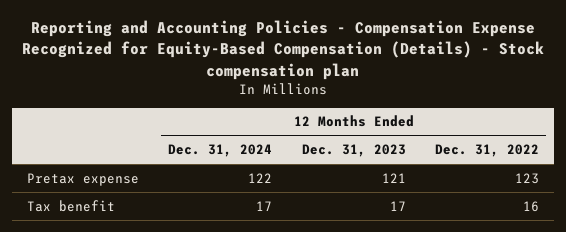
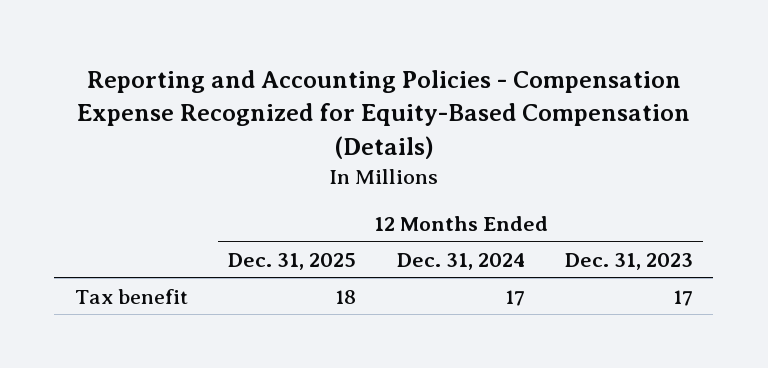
[21,20,544,80] Reporting and Accounting Policies - Compensation Expense Recognized for Equity-Based Compensation (Details) - Stock compensation plan -> [76,69,690,159] Reporting and Accounting Policies - Compensation Expense Recognized for Equity-Based Compensation (Details)
[435,144,540,158] Dec. 31, 2022 -> none
none -> [228,252,357,270] Dec. 31, 2025
[26,172,139,186] Pretax expense -> none

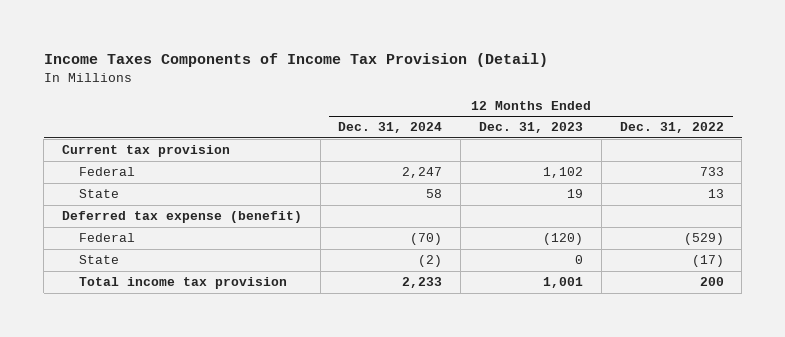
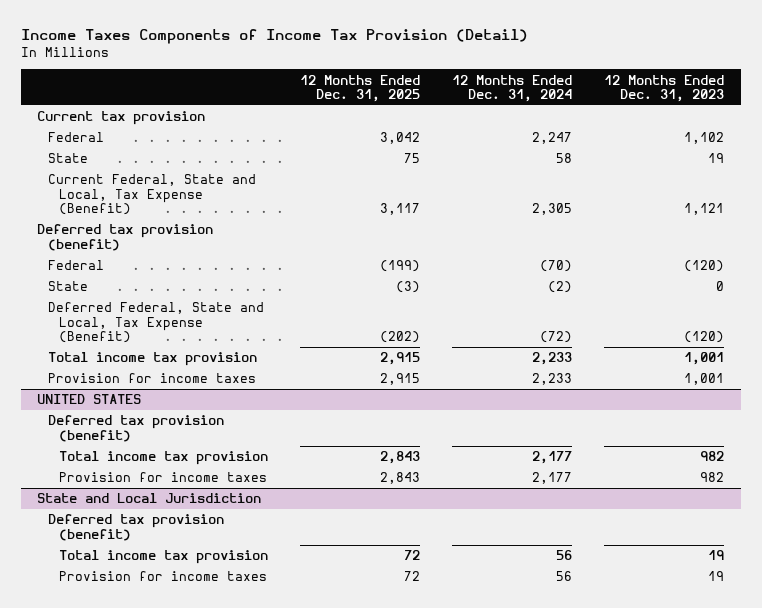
[619,122,724,134] Dec. 31, 2022 -> none
none -> [299,74,420,102] 12 Months Ended Dec. 31, 2025
none -> [47,174,256,215] Current Federal, State and Local, Tax Expense (Benefit)
[61,211,302,224] Deferred tax expense (benefit) -> [37,224,214,251] Deferred tax provision (benefit)
none -> [47,302,264,343] Deferred Federal, State and Local, Tax Expense (Benefit)
none -> [47,373,256,384] Provision for income taxes
none -> [37,394,142,405] UNITED STATES
none -> [47,415,224,442] Deferred tax provision (benefit)
none -> [58,451,268,466] Total income tax provision
none -> [58,472,267,483] Provision for income taxes
none -> [37,493,262,504] State and Local Jurisdiction
none -> [47,514,224,541] Deferred tax provision (benefit)
none -> [58,550,268,565] Total income tax provision
none -> [58,571,267,582] Provision for income taxes

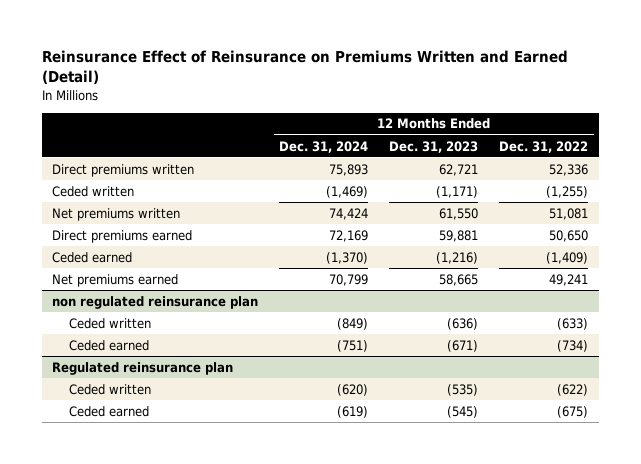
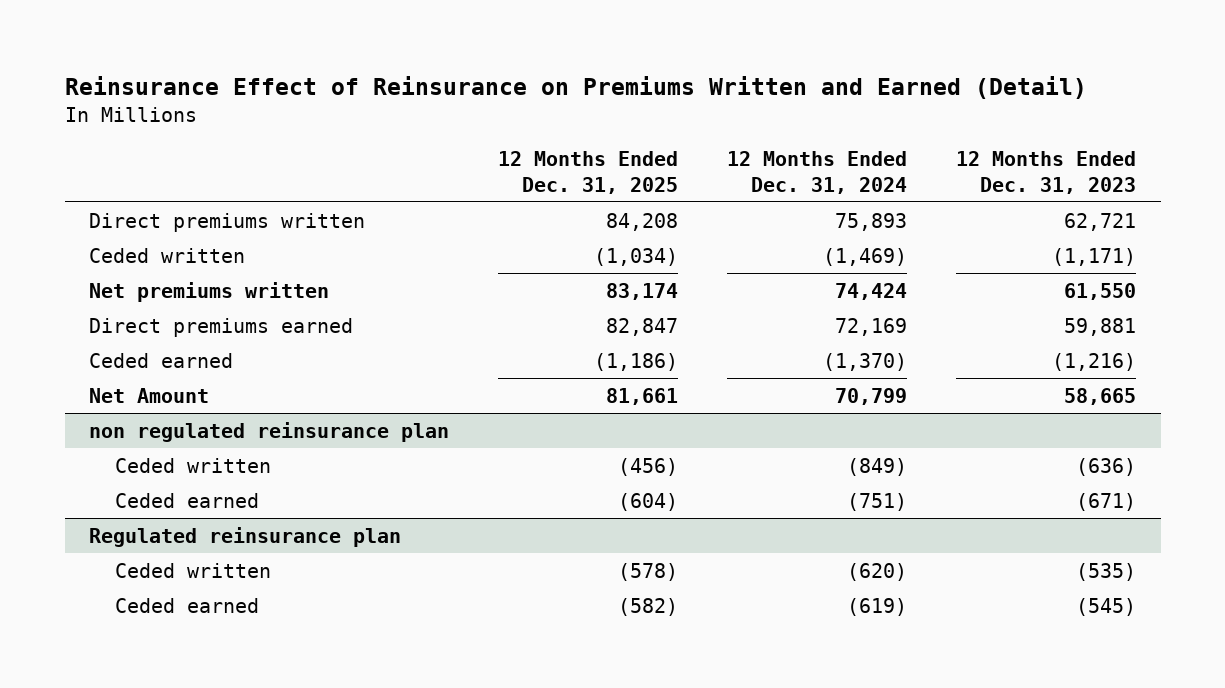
[499,140,589,153] Dec. 31, 2022 -> none
none -> [498,151,679,194] 12 Months Ended Dec. 31, 2025
[52,273,179,287] Net premiums earned -> [89,387,210,403] Net Amount

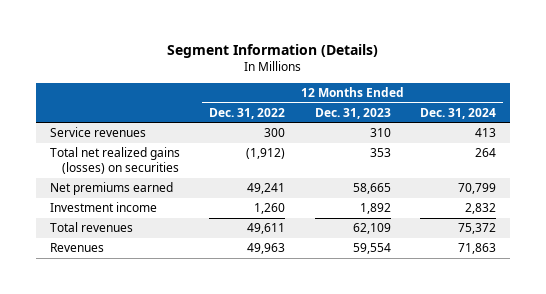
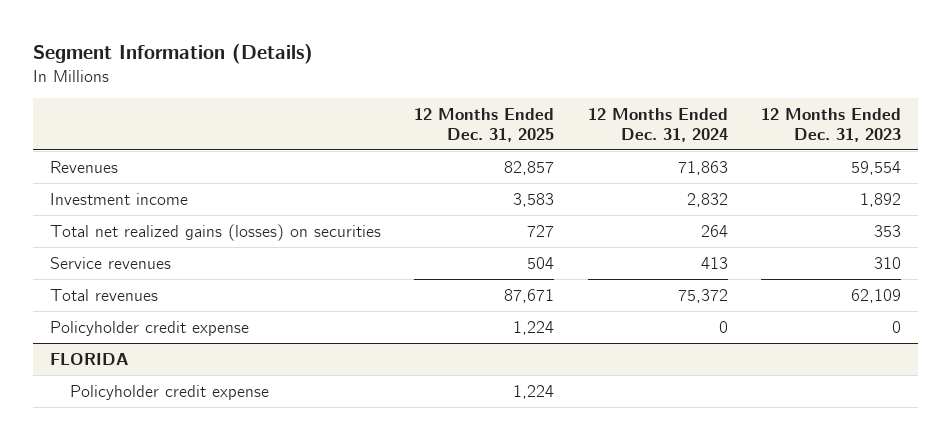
[209,107,286,119] Dec. 31, 2022 -> none
none -> [414,107,555,142] 12 Months Ended Dec. 31, 2025
[50,182,174,196] Net premiums earned -> none
[50,243,105,253] Revenues -> [49,160,118,173] Revenues
[50,147,181,175] Total net realized gains (losses) on securities -> [49,223,381,241] Total net realized gains (losses) on securities
[50,127,147,138] Service revenues -> [49,256,171,269] Service revenues
none -> [49,320,249,336] Policyholder credit expense
none -> [49,352,128,365] FLORIDA
none -> [69,384,269,400] Policyholder credit expense

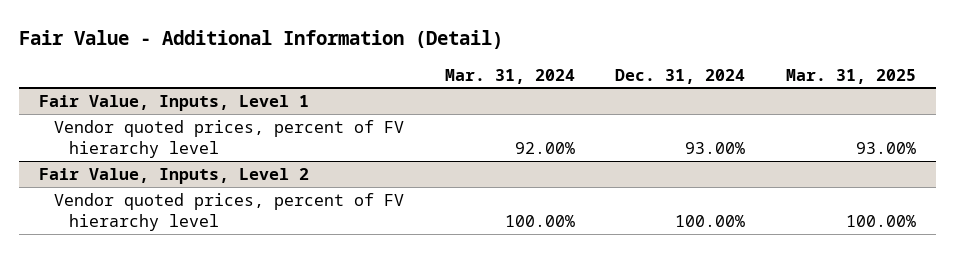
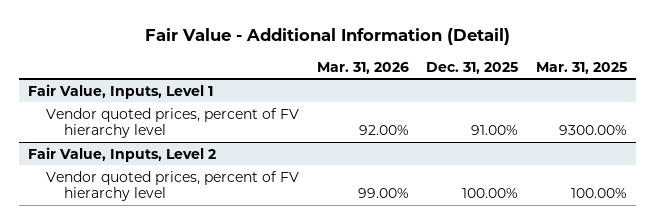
[444,68,575,84] Mar. 31, 2024 -> none
[615,68,746,84] Dec. 31, 2024 -> none
none -> [316,61,409,74] Mar. 31, 2026
none -> [426,61,519,74] Dec. 31, 2025
[856,142,917,155] 93.00% -> [559,125,628,136] 9300.00%

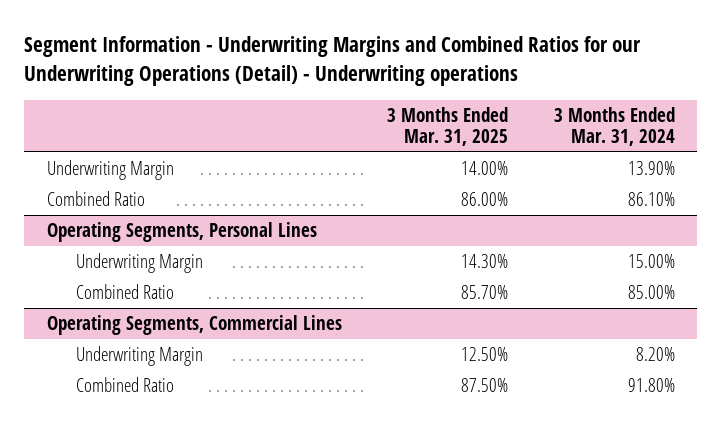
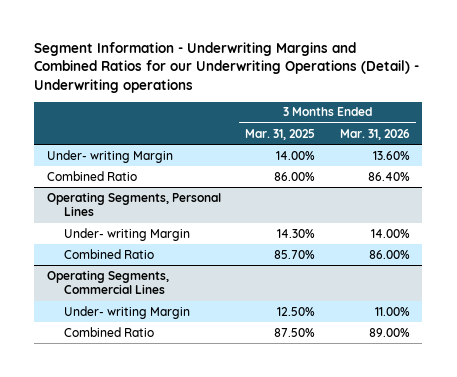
[553,106,675,147] 3 Months Ended Mar. 31, 2024 -> none
none -> [339,128,410,140] Mar. 31, 2026
[46,159,174,180] Underwriting Margin -> [46,149,173,163] Under- writing Margin
[75,252,203,273] Underwriting Margin -> [64,227,191,241] Under- writing Margin
[75,345,203,366] Underwriting Margin -> [64,305,191,319] Under- writing Margin

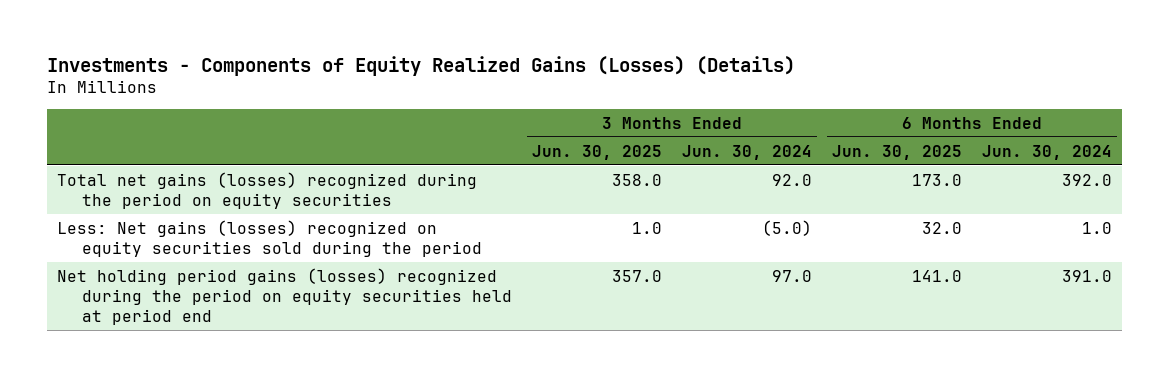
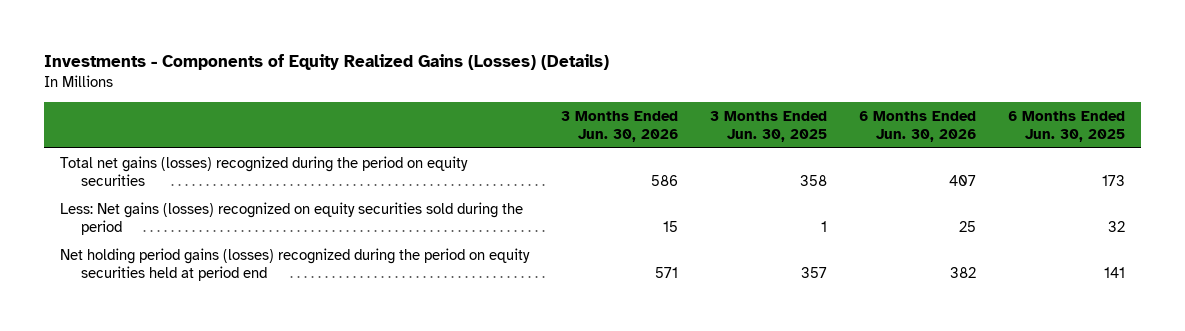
[681,144,812,160] Jun. 30, 2024 -> none
[981,144,1112,160] Jun. 30, 2024 -> none
none -> [561,111,679,142] 3 Months Ended Jun. 30, 2026
none -> [859,111,977,142] 6 Months Ended Jun. 30, 2026
[611,173,662,186] 358.0 -> [800,174,828,186] 358
[911,173,962,186] 173.0 -> [1102,174,1126,186] 173
[631,221,662,234] 1.0 -> [821,220,828,232] 1
[921,221,962,234] 32.0 -> [1108,220,1126,232] 32
[611,269,662,282] 357.0 -> [801,266,828,278] 357
[911,269,962,282] 141.0 -> [1104,266,1126,278] 141

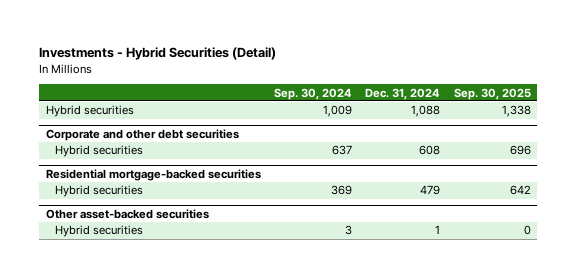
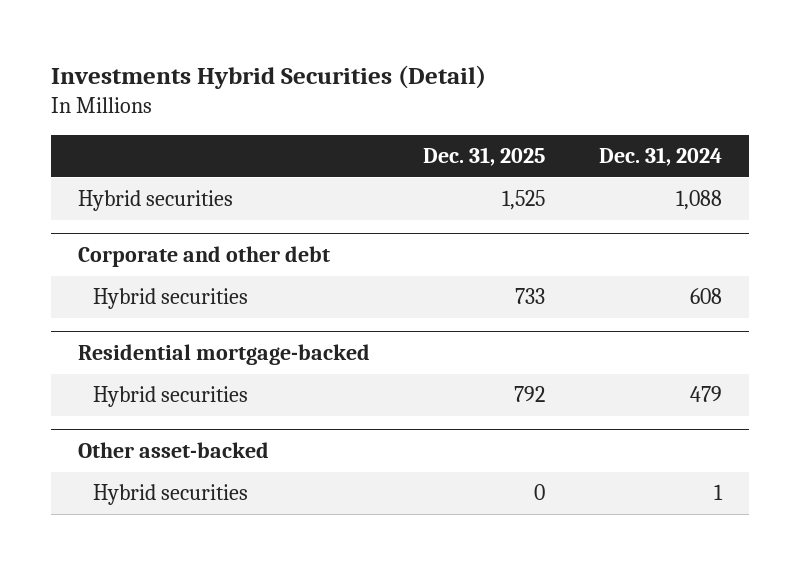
[39,47,277,61] Investments - Hybrid Securities (Detail) -> [50,65,486,90] Investments Hybrid Securities (Detail)
[274,87,353,100] Sep. 30, 2024 -> none
[453,87,531,100] Sep. 30, 2025 -> none
none -> [423,146,546,166] Dec. 31, 2025
[46,129,240,142] Corporate and other debt securities -> [77,245,330,267] Corporate and other debt
[46,169,262,182] Residential mortgage-backed securities -> [77,343,370,365] Residential mortgage-backed
[46,209,210,220] Other asset-backed securities -> [77,441,269,458] Other asset-backed

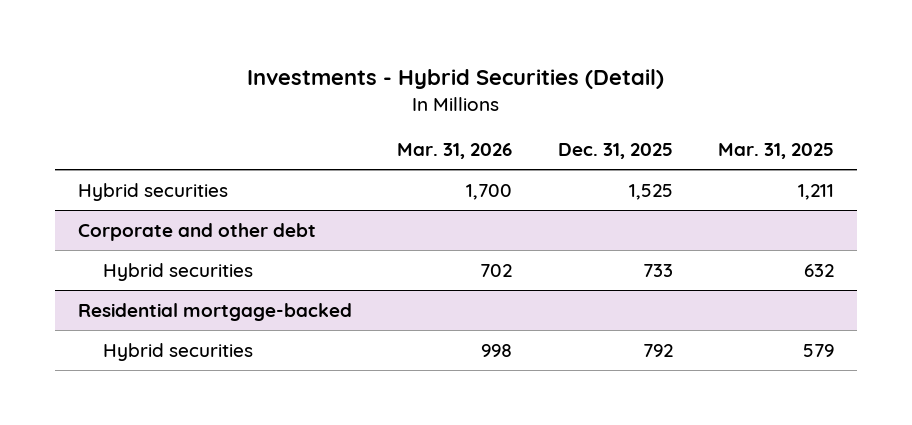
[50,65,486,90] Investments Hybrid Securities (Detail) -> [246,68,664,89] Investments - Hybrid Securities (Detail)
[598,146,722,166] Dec. 31, 2024 -> none
none -> [397,143,513,160] Mar. 31, 2026
none -> [717,143,834,160] Mar. 31, 2025
[77,441,269,458] Other asset-backed -> none
[93,484,249,506] Hybrid securities -> none

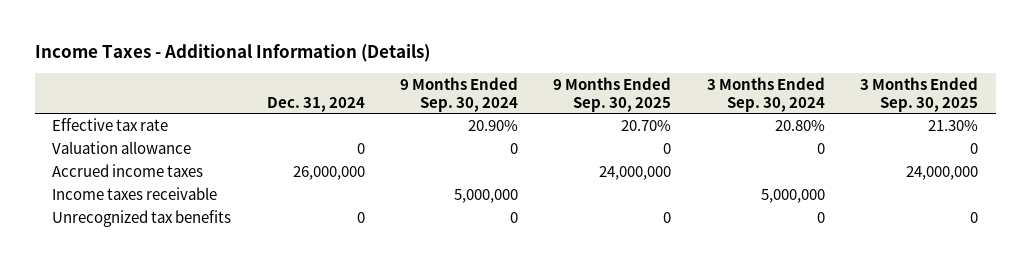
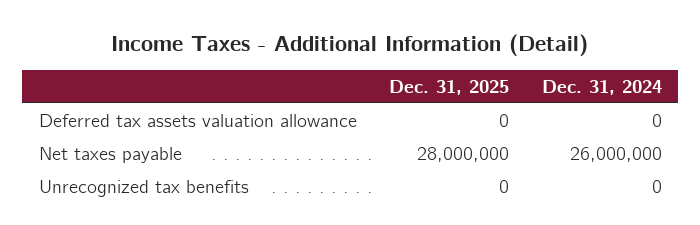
[34,44,430,63] Income Taxes - Additional Information (Details) -> [111,34,589,57] Income Taxes - Additional Information (Detail)
[400,76,519,112] 9 Months Ended Sep. 30, 2024 -> none
[553,76,672,112] 9 Months Ended Sep. 30, 2025 -> none
[706,76,825,112] 3 Months Ended Sep. 30, 2024 -> none
[859,76,978,112] 3 Months Ended Sep. 30, 2025 -> none
none -> [389,79,510,95] Dec. 31, 2025
[52,117,169,131] Effective tax rate -> none
[52,186,218,200] Income taxes receivable -> none
[52,140,192,154] Valuation allowance -> [38,113,357,127] Deferred tax assets valuation allowance
[52,163,204,177] Accrued income taxes -> [38,146,182,163] Net taxes payable

